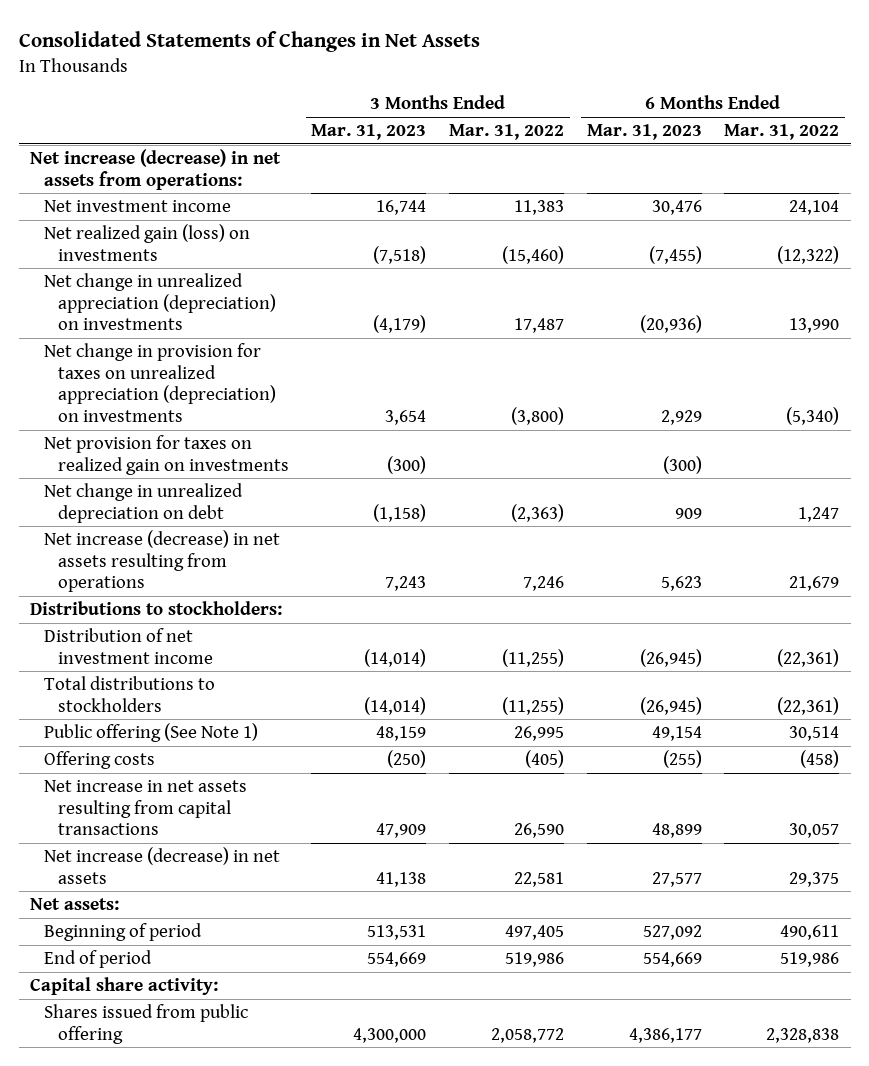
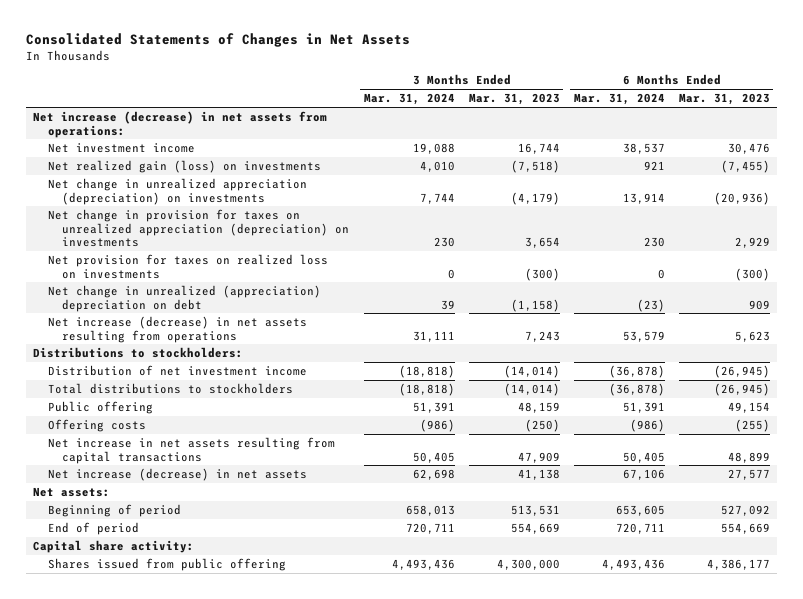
[449,124,565,141] Mar. 31, 2022 -> none
[724,124,840,141] Mar. 31, 2022 -> none
none -> [363,93,455,106] Mar. 31, 2024
none -> [573,93,665,106] Mar. 31, 2024
[43,435,289,475] Net provision for taxes on realized gain on investments -> [47,254,328,279] Net provision for taxes on realized loss on investments
[43,483,243,523] Net change in unrealized depreciation on debt -> [47,285,321,312] Net change in unrealized (appreciation) depreciation on debt
[43,723,258,743] Public offering (See Note 1) -> [47,401,153,415] Public offering

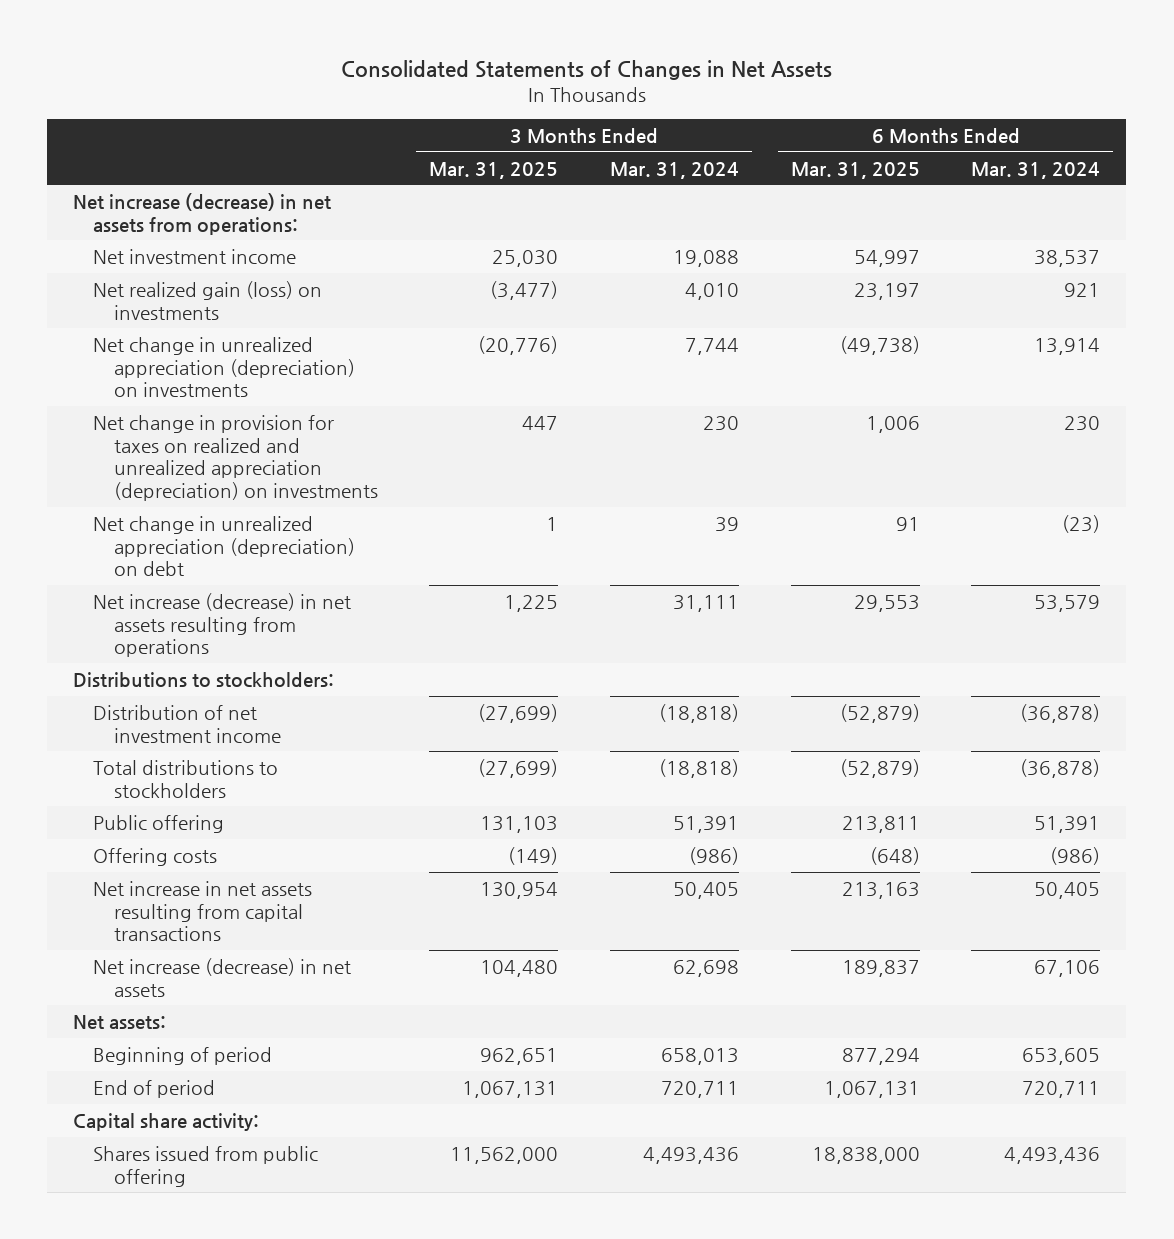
[468,93,560,106] Mar. 31, 2023 -> none
[678,93,770,106] Mar. 31, 2023 -> none
none -> [429,161,559,179] Mar. 31, 2025
none -> [790,161,920,179] Mar. 31, 2025
[47,254,328,279] Net provision for taxes on realized loss on investments -> none
[47,209,350,248] Net change in provision for taxes on unrealized appreciation (depreciation) on investments -> [93,414,378,502] Net change in provision for taxes on realized and unrealized appreciation (depreciation) on investments
[47,285,321,312] Net change in unrealized (appreciation) depreciation on debt -> [93,515,355,577] Net change in unrealized appreciation (depreciation) on debt

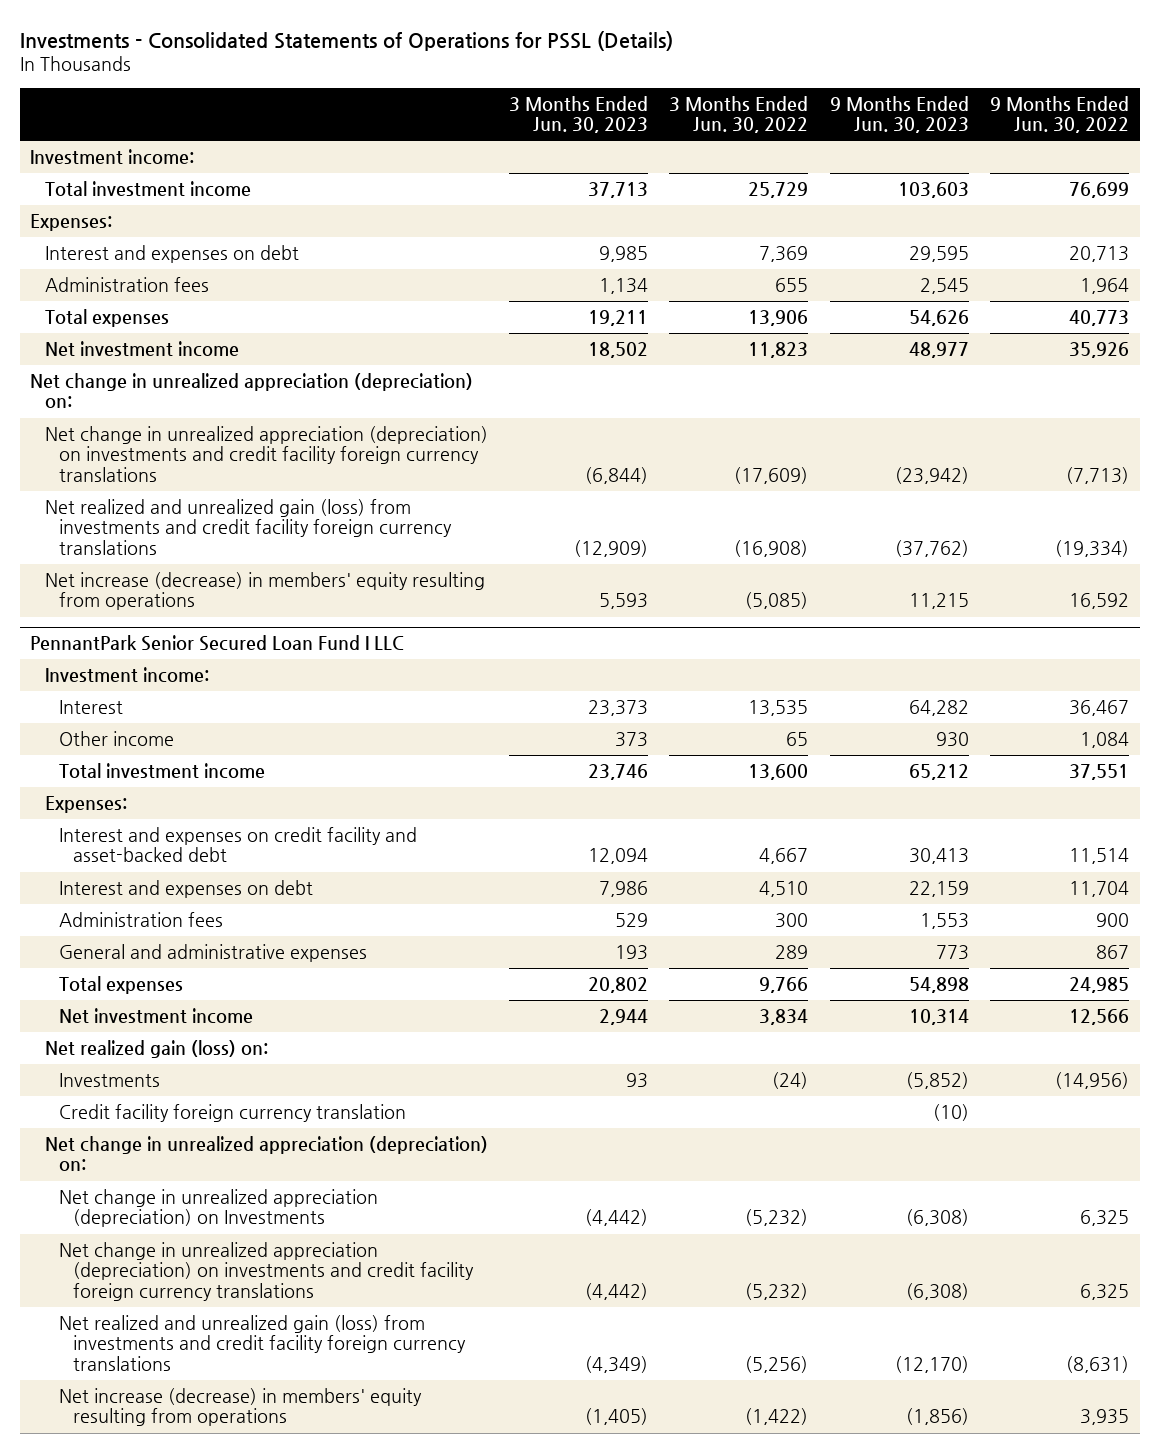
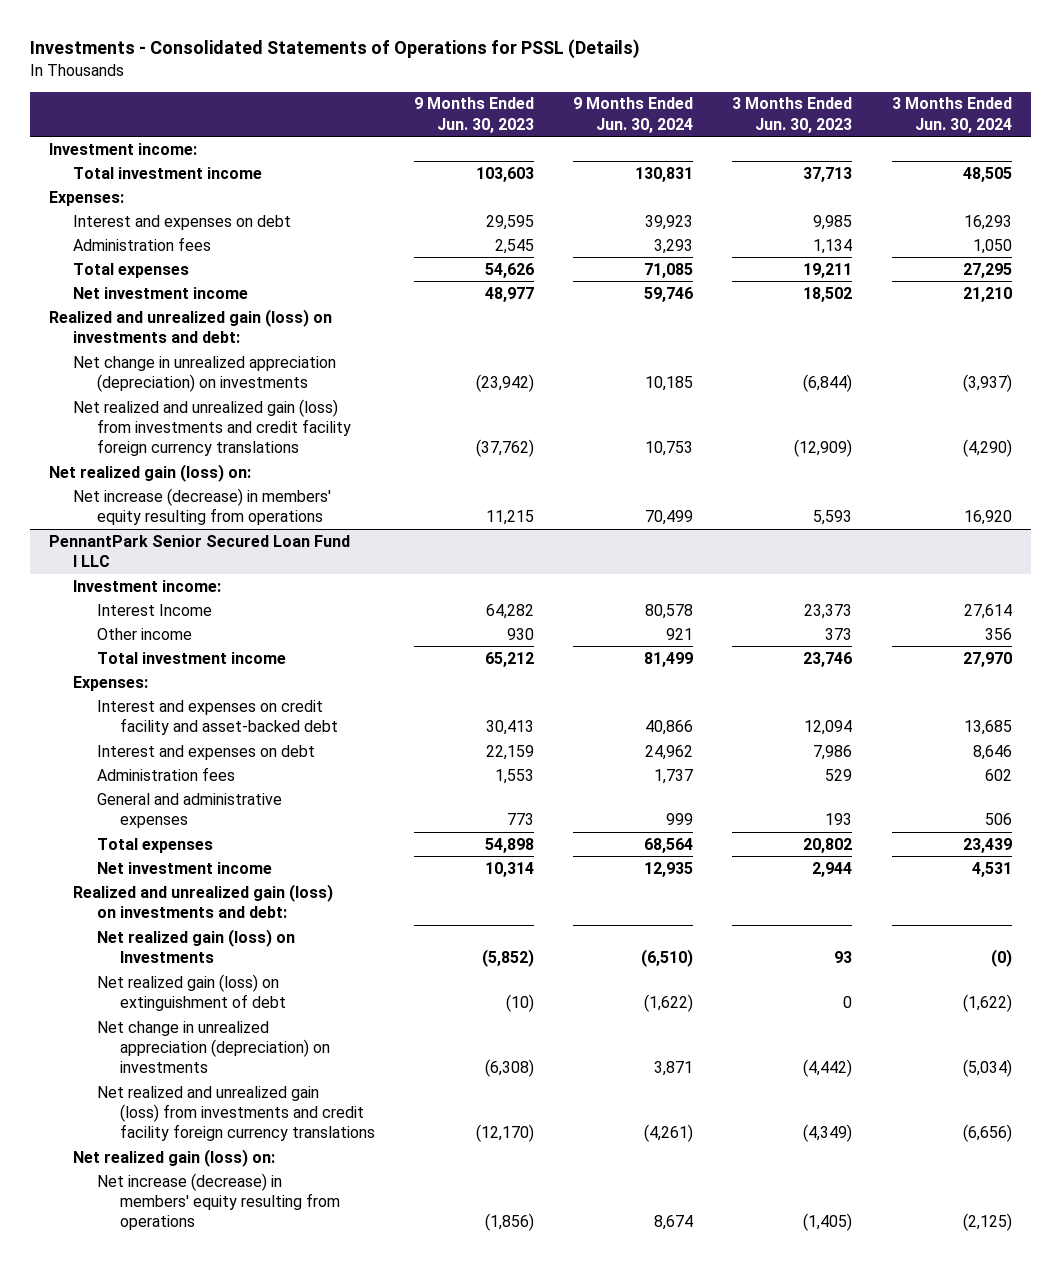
[669,96,809,134] 3 Months Ended Jun. 30, 2022 -> none
[990,96,1130,134] 9 Months Ended Jun. 30, 2022 -> none
none -> [573,97,694,133] 9 Months Ended Jun. 30, 2024
none -> [891,97,1012,133] 3 Months Ended Jun. 30, 2024
[30,373,474,409] Net change in unrealized appreciation (depreciation) on: -> none
none -> [49,308,333,344] Realized and unrealized gain (loss) on investments and debt:
[44,426,488,482] Net change in unrealized appreciation (depreciation) on investments and credit facility foreign currency translations -> [73,355,337,393] Net change in unrealized appreciation (depreciation) on investments
none -> [49,463,252,482] Net realized gain (loss) on:
[58,700,123,715] Interest -> [96,603,212,616] Interest Income
[58,1104,406,1123] Credit facility foreign currency translation -> none
[44,1136,488,1172] Net change in unrealized appreciation (depreciation) on: -> none
[58,1189,378,1228] Net change in unrealized appreciation (depreciation) on Investments -> none
none -> [73,883,334,919] Realized and unrealized gain (loss) on investments and debt:
[58,1073,160,1088] Investments -> [96,928,295,964] Net realized gain (loss) on Investments
none -> [96,973,287,1012] Net realized gain (loss) on extinguishment of debt
[58,1242,474,1301] Net change in unrealized appreciation (depreciation) on investments and credit facility foreign currency translations -> [96,1020,331,1074] Net change in unrealized appreciation (depreciation) on investments
[44,1040,268,1059] Net realized gain (loss) on: -> [73,1148,276,1167] Net realized gain (loss) on:

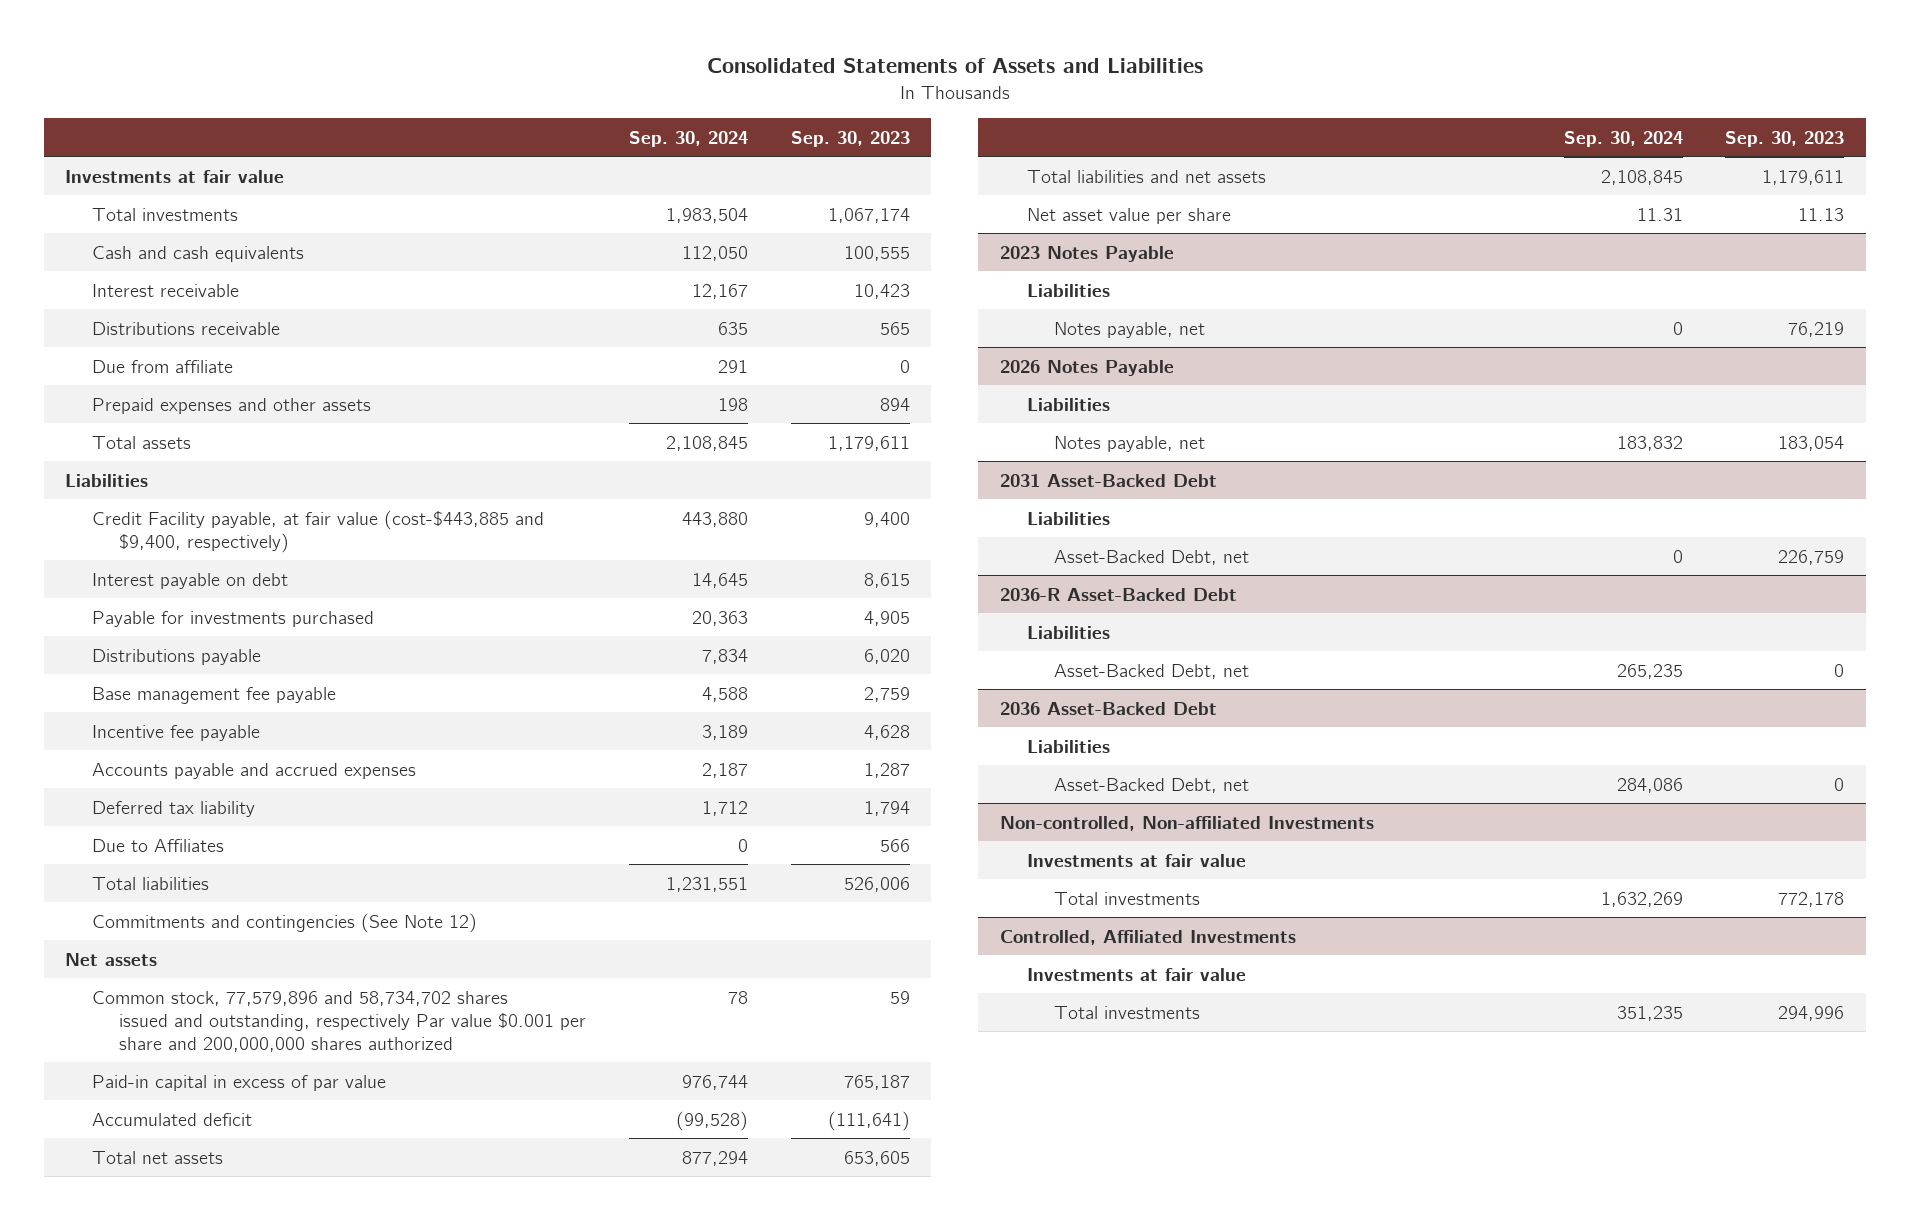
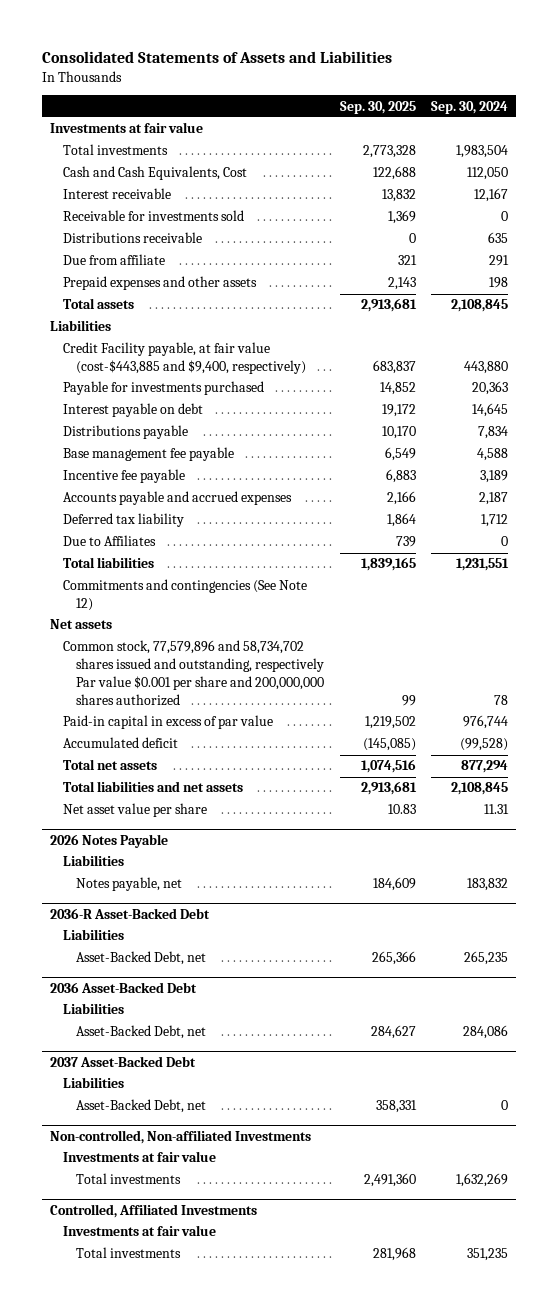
[790,130,910,147] Sep. 30, 2023 -> none
none -> [339,100,416,114] Sep. 30, 2025
[92,245,305,262] Cash and cash equivalents -> [62,166,247,181] Cash and Cash Equivalents, Cost
none -> [62,210,244,222] Receivable for investments sold
[92,572,289,589] Interest payable on debt -> [62,403,203,418] Interest payable on debt
[999,245,1174,262] 2023 Notes Payable -> none
[1026,283,1110,297] Liabilities -> none
[1053,321,1205,338] Notes payable, net -> none
[999,473,1217,487] 2031 Asset-Backed Debt -> none
[1026,511,1110,525] Liabilities -> none
[1053,549,1249,565] Asset-Backed Debt, net -> none
none -> [49,1056,196,1068] 2037 Asset-Backed Debt
none -> [62,1077,124,1089] Liabilities
none -> [75,1099,206,1114] Asset-Backed Debt, net

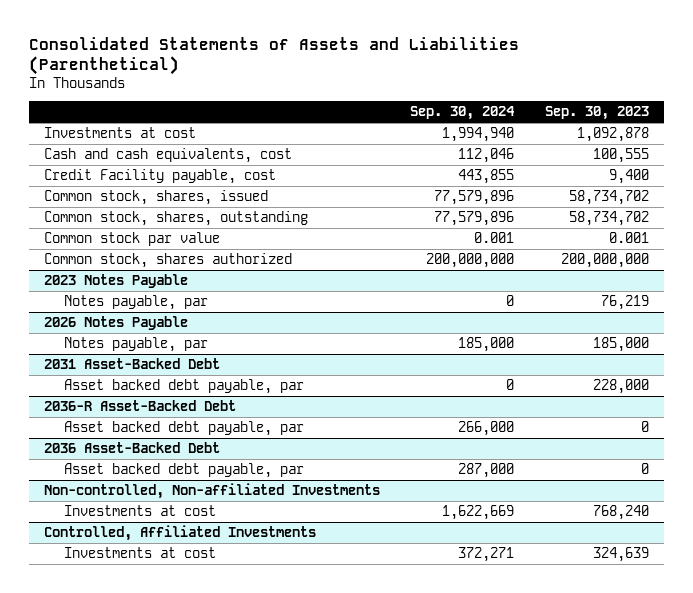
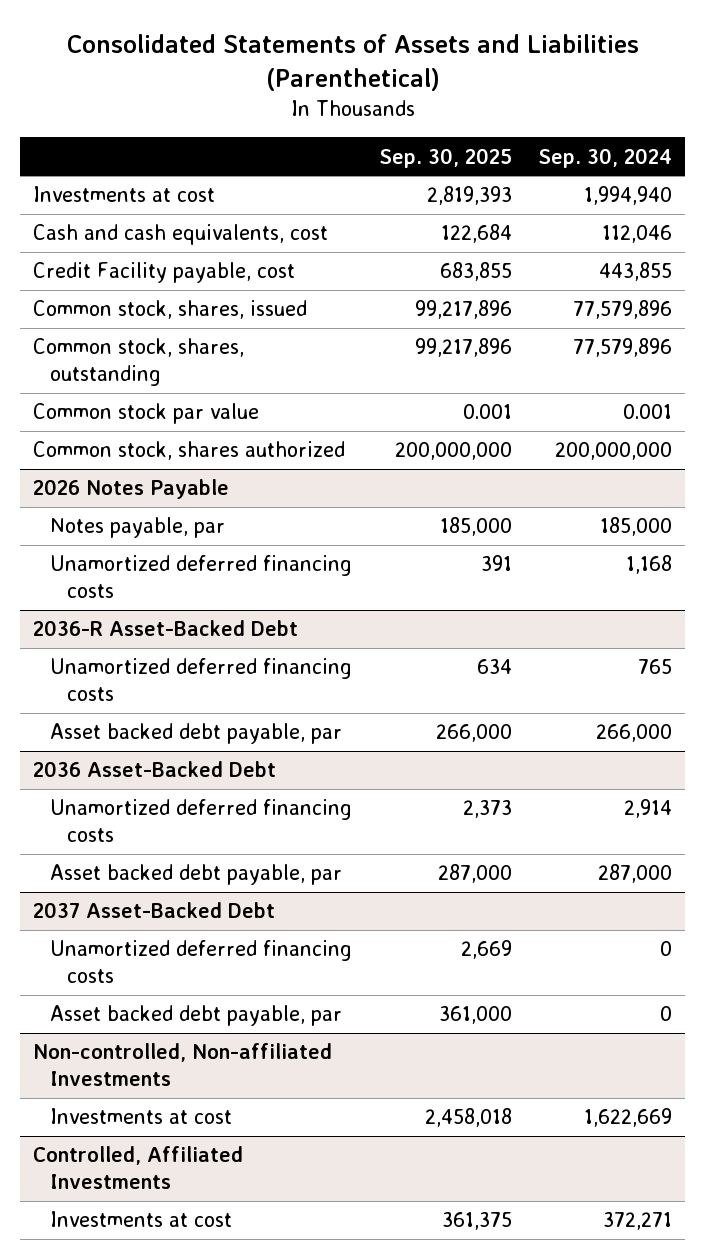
[544,106,649,121] Sep. 30, 2023 -> none
none -> [378,147,512,168] Sep. 30, 2025
[44,274,189,289] 2023 Notes Payable -> none
[63,295,208,311] Notes payable, par -> none
[44,358,221,370] 2031 Asset-Backed Debt -> none
[63,379,304,395] Asset backed debt payable, par -> none
none -> [50,555,353,599] Unamortized deferred financing costs
none -> [50,658,353,702] Unamortized deferred financing costs
none -> [50,799,353,843] Unamortized deferred financing costs
none -> [32,902,275,919] 2037 Asset-Backed Debt
none -> [50,940,353,984] Unamortized deferred financing costs
none -> [50,1005,343,1027] Asset backed debt payable, par

